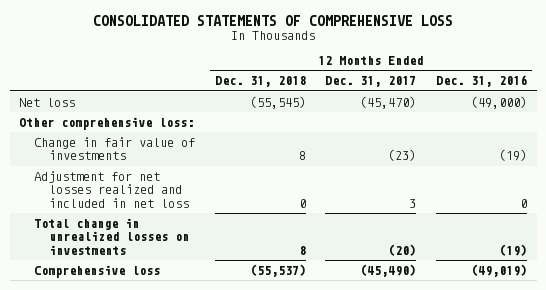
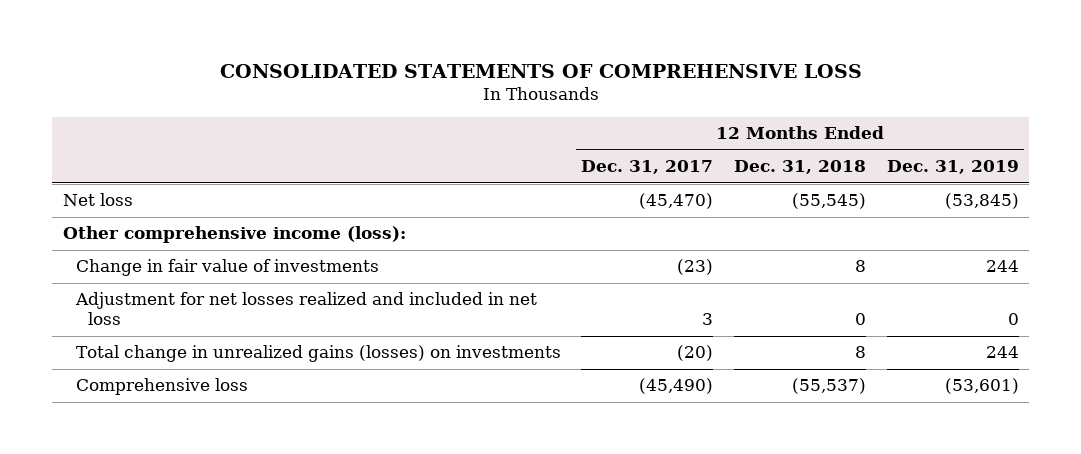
[435,75,527,88] Dec. 31, 2016 -> none
none -> [886,160,1019,175] Dec. 31, 2019
[19,116,195,130] Other comprehensive loss: -> [62,226,406,244] Other comprehensive income (loss):
[34,217,190,255] Total change in unrealized losses on investments -> [75,345,561,363] Total change in unrealized gains (losses) on investments

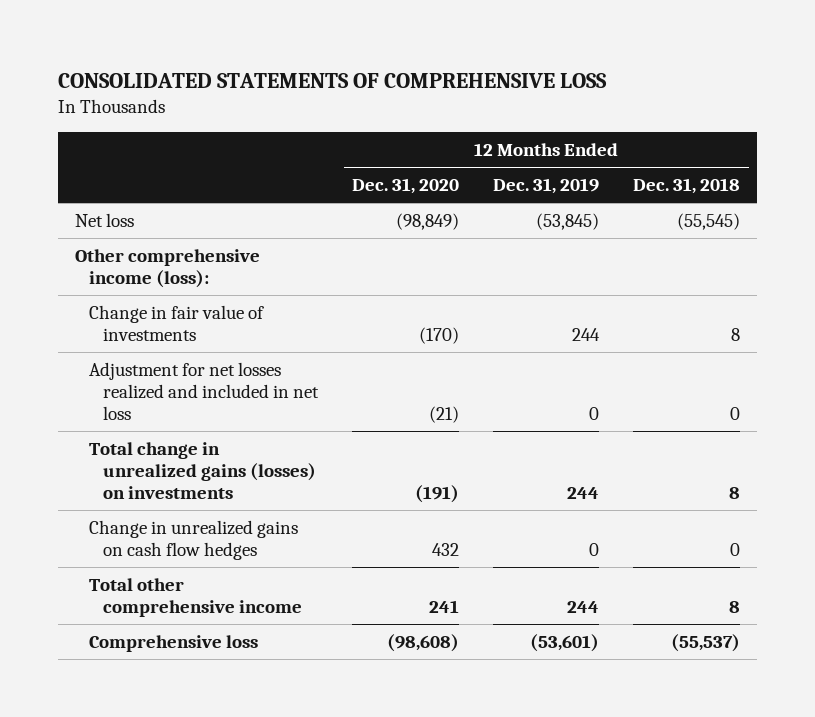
[581,160,714,175] Dec. 31, 2017 -> none
none -> [352,178,460,195] Dec. 31, 2020
none -> [89,519,299,561] Change in unrealized gains on cash flow hedges
none -> [89,577,303,618] Total other comprehensive income

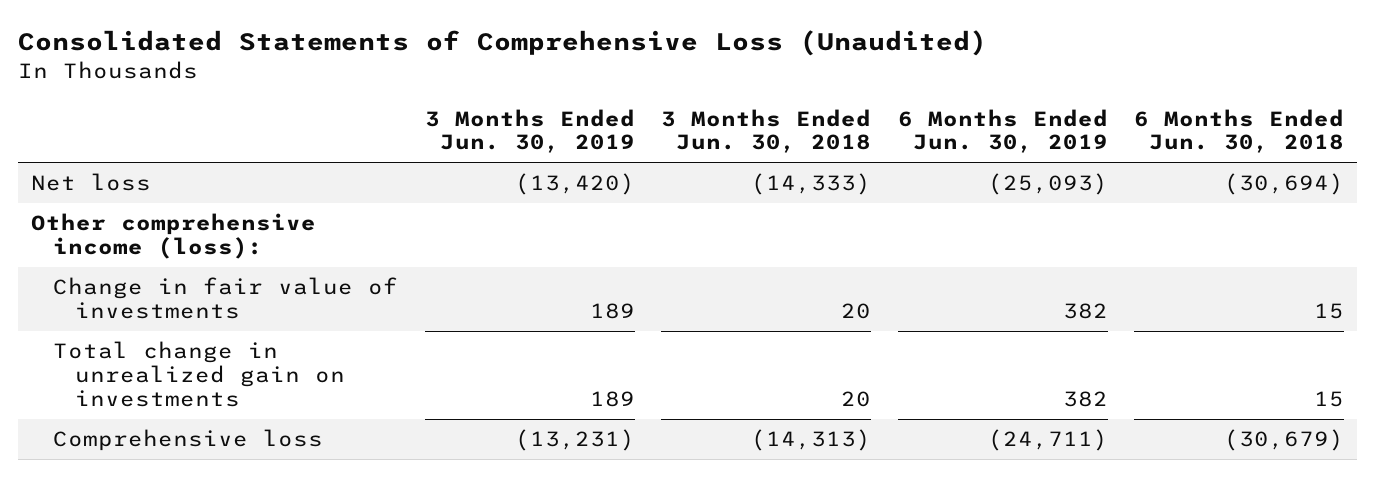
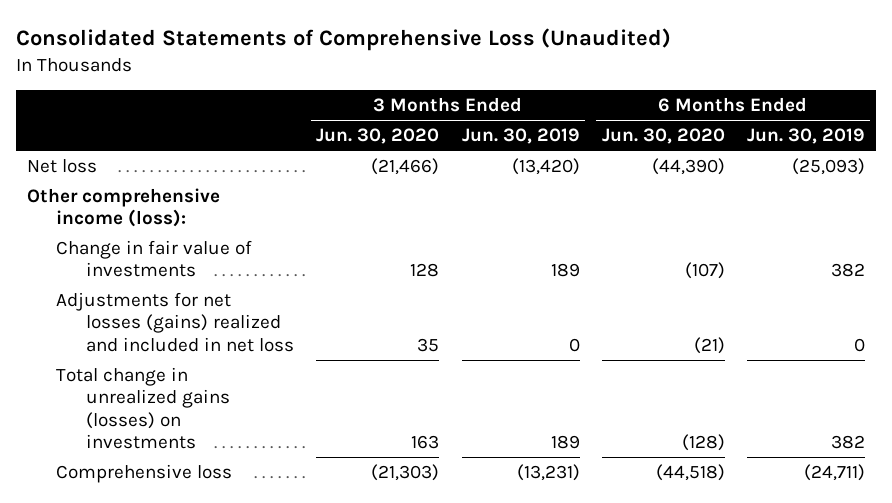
[661,108,872,154] 3 Months Ended Jun. 30, 2018 -> none
[1134,108,1345,154] 6 Months Ended Jun. 30, 2018 -> none
none -> [316,128,440,145] Jun. 30, 2020
none -> [601,128,725,145] Jun. 30, 2020
none -> [56,292,295,352] Adjustments for net losses (gains) realized and included in net loss
[52,341,346,408] Total change in unrealized gain on investments -> [56,367,231,449] Total change in unrealized gains (losses) on investments

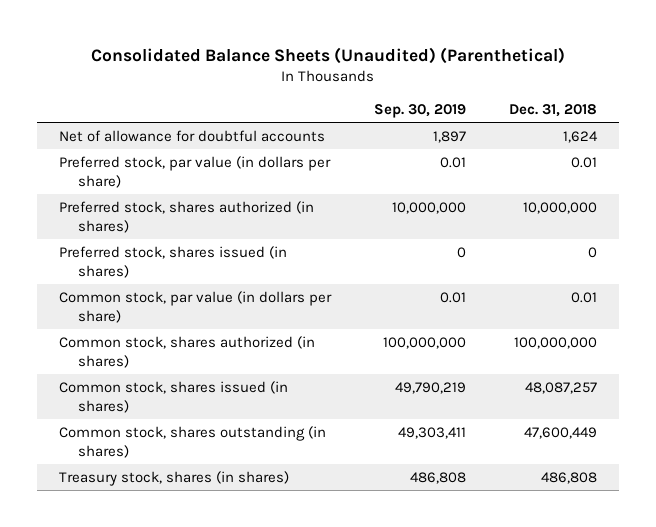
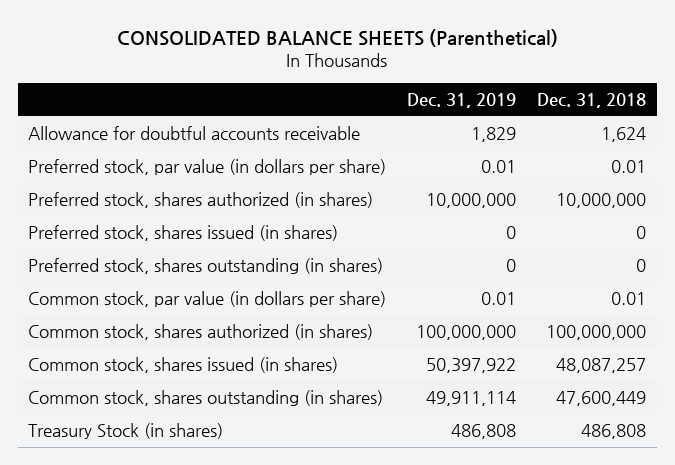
[91,46,566,64] Consolidated Balance Sheets (Unaudited) (Parenthetical) -> [117,28,559,47] CONSOLIDATED BALANCE SHEETS (Parenthetical)
[374,103,467,118] Sep. 30, 2019 -> none
none -> [407,93,517,109] Dec. 31, 2019
[58,129,325,142] Net of allowance for doubtful accounts -> [28,126,361,141] Allowance for doubtful accounts receivable
none -> [28,258,384,275] Preferred stock, shares outstanding (in shares)
[58,470,289,486] Treasury stock, shares (in shares) -> [28,423,224,440] Treasury Stock (in shares)

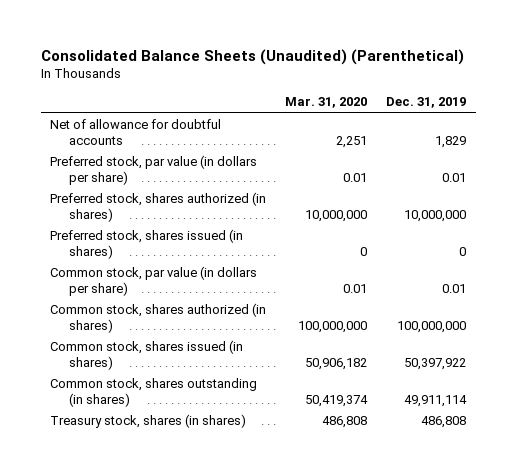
[117,28,559,47] CONSOLIDATED BALANCE SHEETS (Parenthetical) -> [40,48,464,65] Consolidated Balance Sheets (Unaudited) (Parenthetical)
[537,93,647,109] Dec. 31, 2018 -> none
none -> [285,97,368,109] Mar. 31, 2020
[28,126,361,141] Allowance for doubtful accounts receivable -> [50,119,222,146] Net of allowance for doubtful accounts
[28,258,384,275] Preferred stock, shares outstanding (in shares) -> none
[28,423,224,440] Treasury Stock (in shares) -> [50,414,247,429] Treasury stock, shares (in shares)

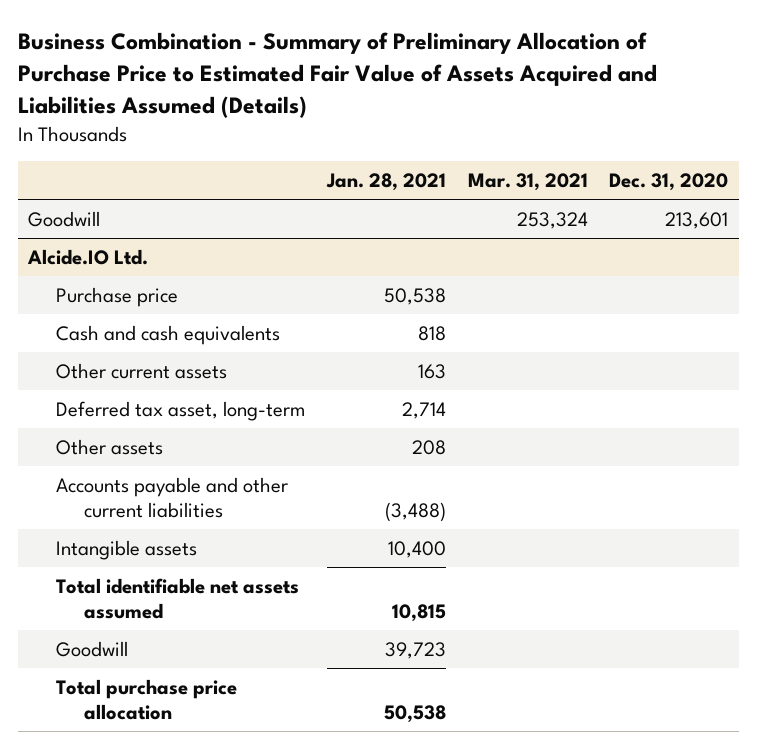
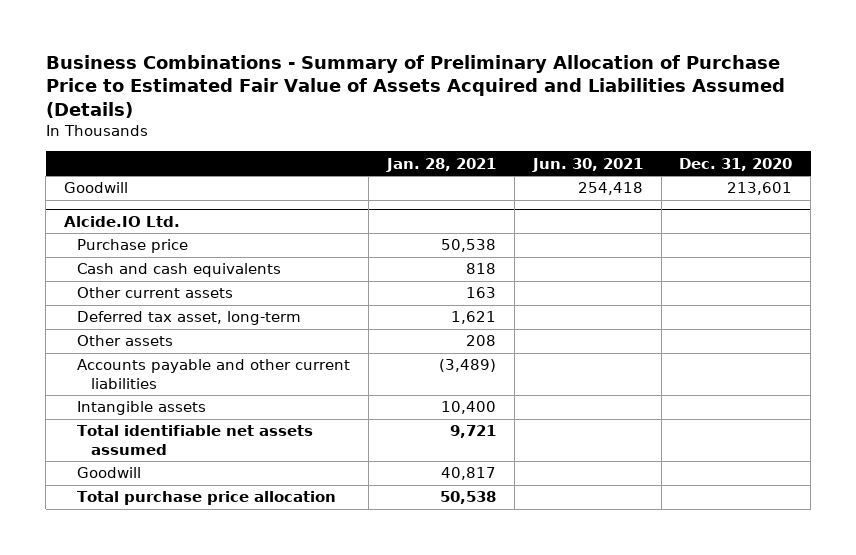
[17,32,657,119] Business Combination - Summary of Preliminary Allocation of Purchase Price to Estimated Fair Value of Assets Acquired and Liabilities Assumed (Details) -> [45,55,785,118] Business Combinations - Summary of Preliminary Allocation of Purchase Price to Estimated Fair Value of Assets Acquired and Liabilities Assumed (Details)
[467,173,588,192] Mar. 31, 2021 -> none
none -> [531,157,643,172] Jun. 30, 2021
[401,401,446,419] 2,714 -> [451,311,497,325] 1,621
[384,502,446,523] (3,488) -> [439,359,497,373] (3,489)
[391,604,446,623] 10,815 -> [450,425,497,439] 9,721
[384,641,446,659] 39,723 -> [441,467,497,481] 40,817

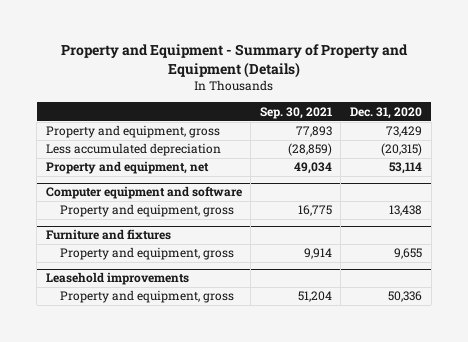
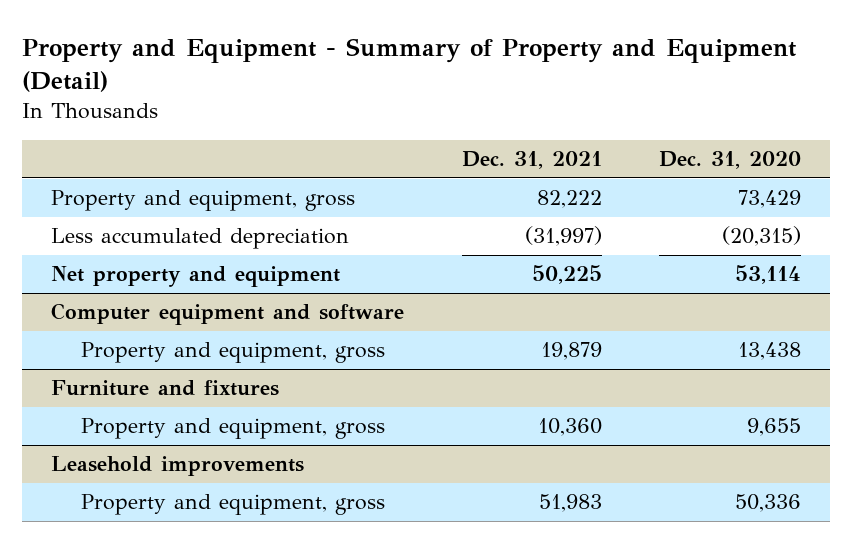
[60,44,408,79] Property and Equipment - Summary of Property and Equipment (Details) -> [21,37,797,93] Property and Equipment - Summary of Property and Equipment (Detail)
[259,106,332,119] Sep. 30, 2021 -> none
none -> [461,151,602,170] Dec. 31, 2021
[45,161,209,175] Property and equipment, net -> [50,266,340,288] Net property and equipment

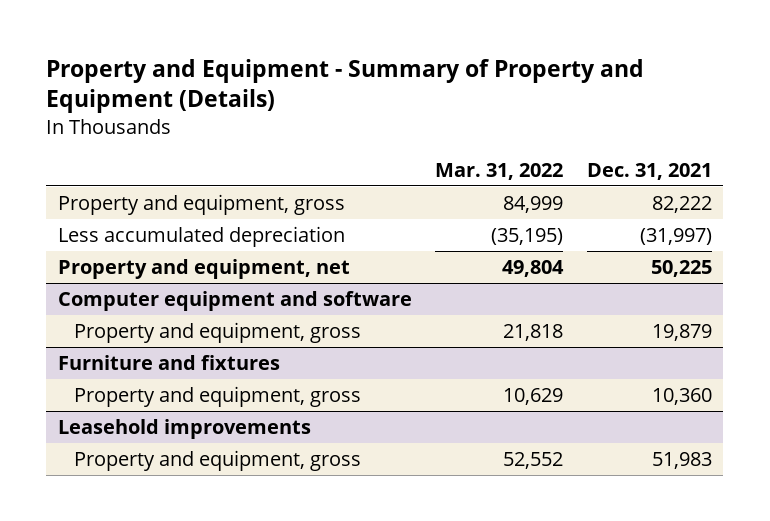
[21,37,797,93] Property and Equipment - Summary of Property and Equipment (Detail) -> [46,58,645,114] Property and Equipment - Summary of Property and Equipment (Details)
[659,151,802,170] Dec. 31, 2020 -> none
none -> [435,162,564,180] Mar. 31, 2022
[50,266,340,288] Net property and equipment -> [57,259,350,280] Property and equipment, net

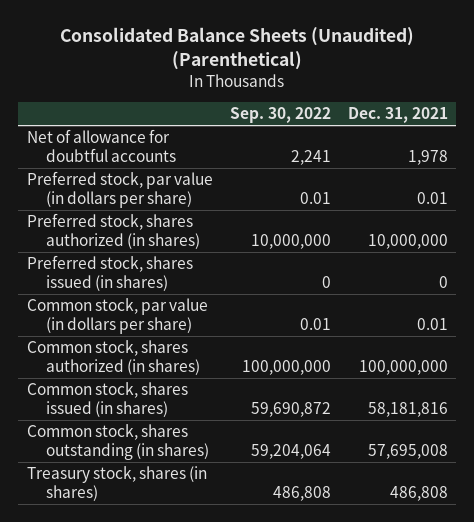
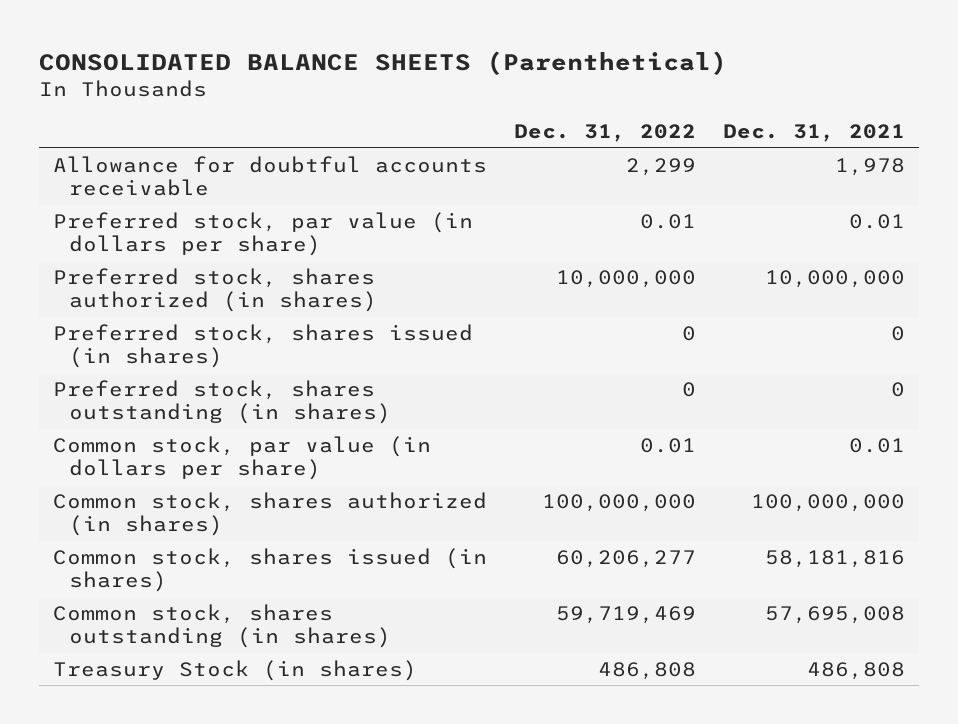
[60,26,415,70] Consolidated Balance Sheets (Unaudited) (Parenthetical) -> [39,50,728,75] CONSOLIDATED BALANCE SHEETS (Parenthetical)
[229,107,331,124] Sep. 30, 2022 -> none
none -> [513,124,696,143] Dec. 31, 2022
[26,129,176,163] Net of allowance for doubtful accounts -> [52,155,487,197] Allowance for doubtful accounts receivable
none -> [52,379,391,425] Preferred stock, shares outstanding (in shares)
[26,466,207,502] Treasury stock, shares (in shares) -> [52,659,417,681] Treasury Stock (in shares)

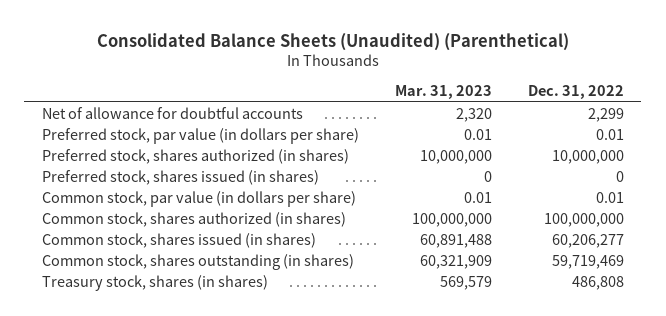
[39,50,728,75] CONSOLIDATED BALANCE SHEETS (Parenthetical) -> [96,32,569,51] Consolidated Balance Sheets (Unaudited) (Parenthetical)
[722,124,905,143] Dec. 31, 2021 -> none
none -> [394,85,492,100] Mar. 31, 2023
[52,155,487,197] Allowance for doubtful accounts receivable -> [42,106,304,119] Net of allowance for doubtful accounts
[52,379,391,425] Preferred stock, shares outstanding (in shares) -> none
[52,659,417,681] Treasury Stock (in shares) -> [42,274,269,291] Treasury stock, shares (in shares)

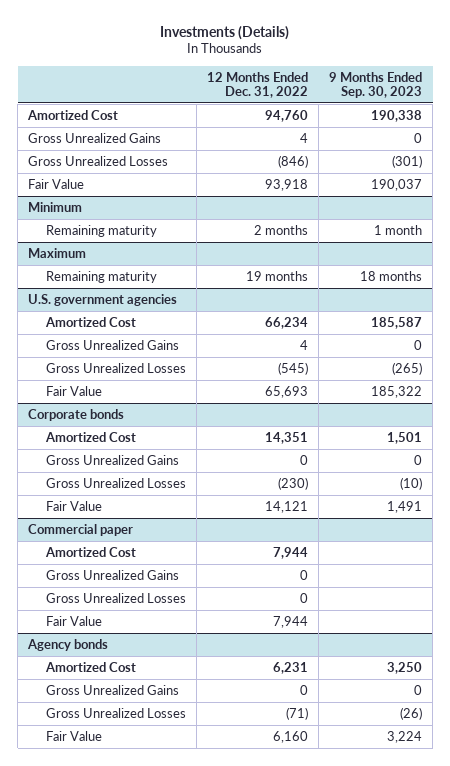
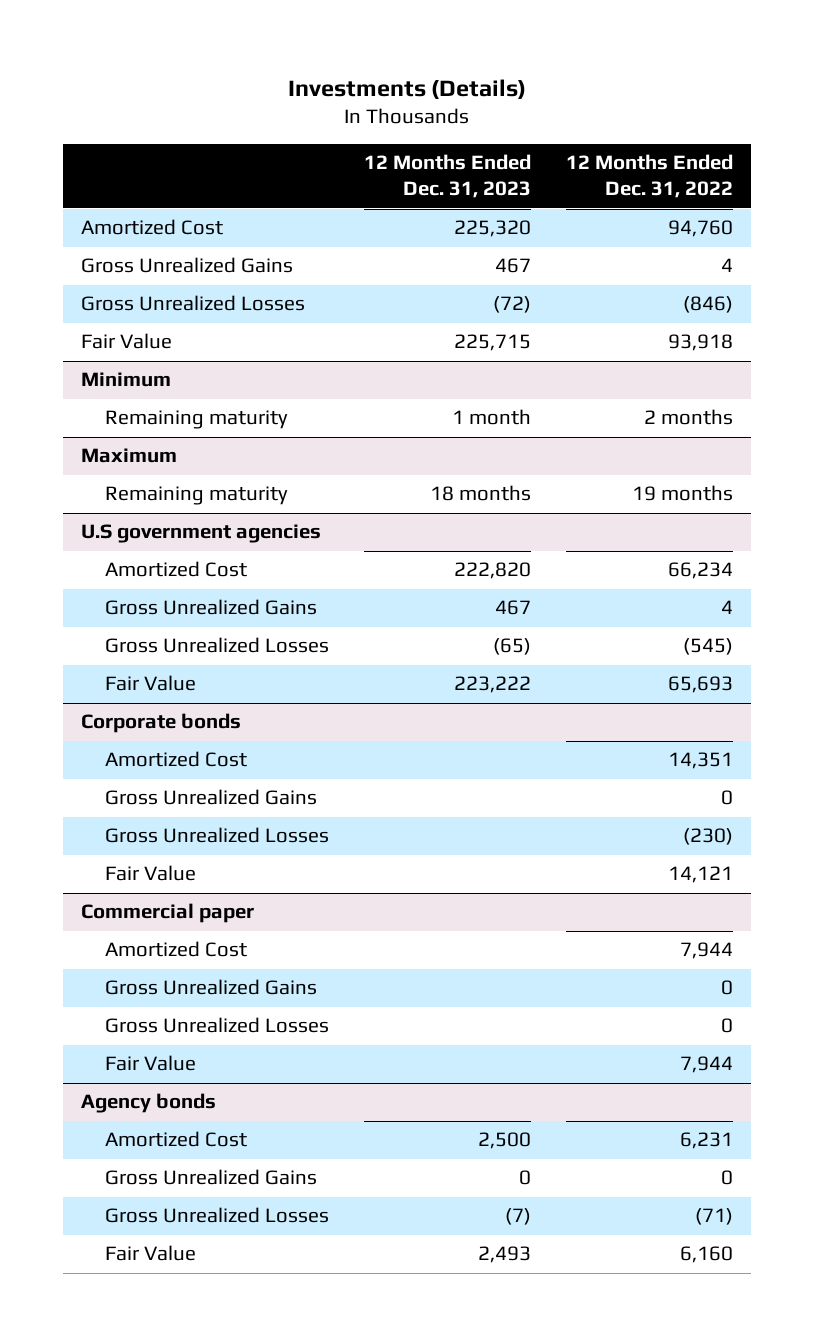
[329,71,423,98] 9 Months Ended Sep. 30, 2023 -> none
none -> [364,154,532,199] 12 Months Ended Dec. 31, 2023
[28,293,178,306] U.S. government agencies -> [81,524,322,544] U.S government agencies

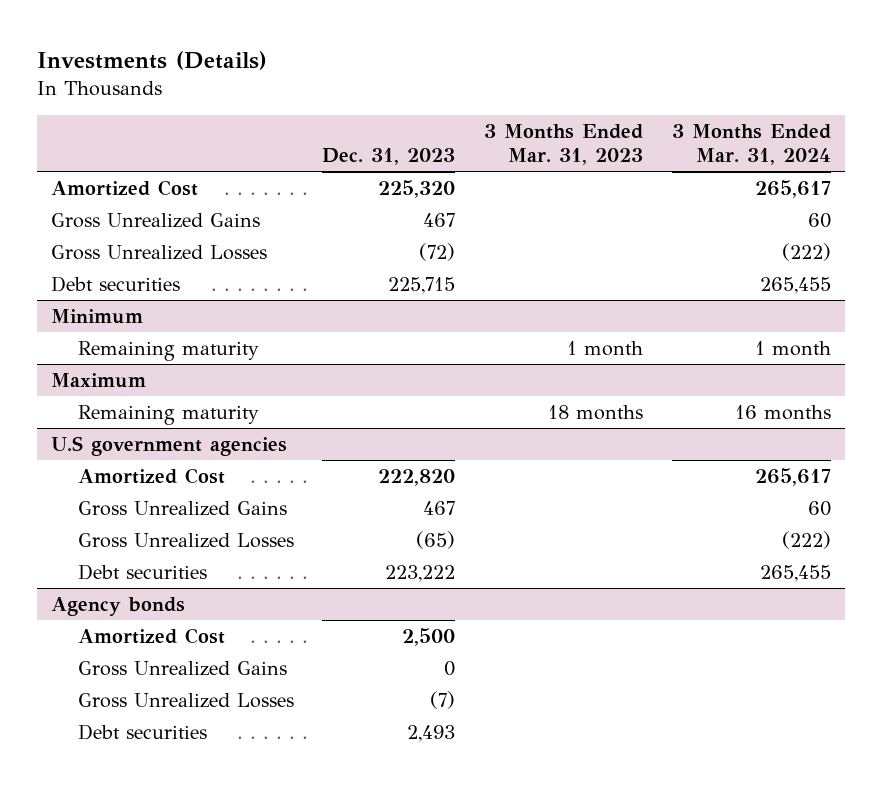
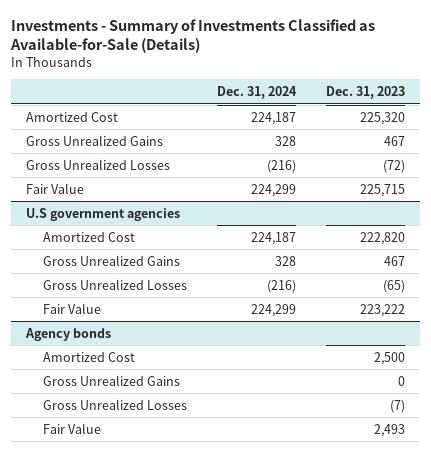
[36,50,267,70] Investments (Details) -> [10,18,376,54] Investments - Summary of Investments Classified as Available-for-Sale (Details)
[483,123,643,166] 3 Months Ended Mar. 31, 2023 -> none
[671,123,831,166] 3 Months Ended Mar. 31, 2024 -> none
none -> [216,86,297,100] Dec. 31, 2024
[51,308,144,324] Minimum -> none
[77,340,259,361] Remaining maturity -> none
[51,372,147,388] Maximum -> none
[77,404,259,425] Remaining maturity -> none
[51,275,181,292] Debt securities -> [26,182,85,194] Fair Value
[77,563,207,580] Debt securities -> [42,302,101,314] Fair Value
[77,723,207,740] Debt securities -> [42,422,101,434] Fair Value

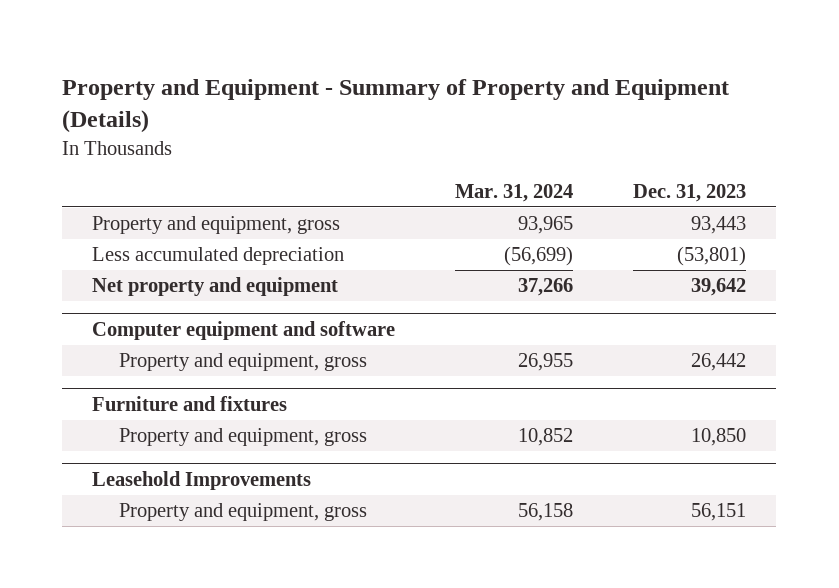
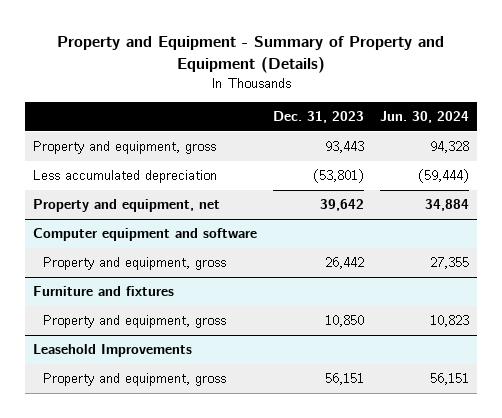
[455,183,574,202] Mar. 31, 2024 -> none
none -> [379,111,469,124] Jun. 30, 2024
[92,277,339,297] Net property and equipment -> [33,199,221,213] Property and equipment, net

